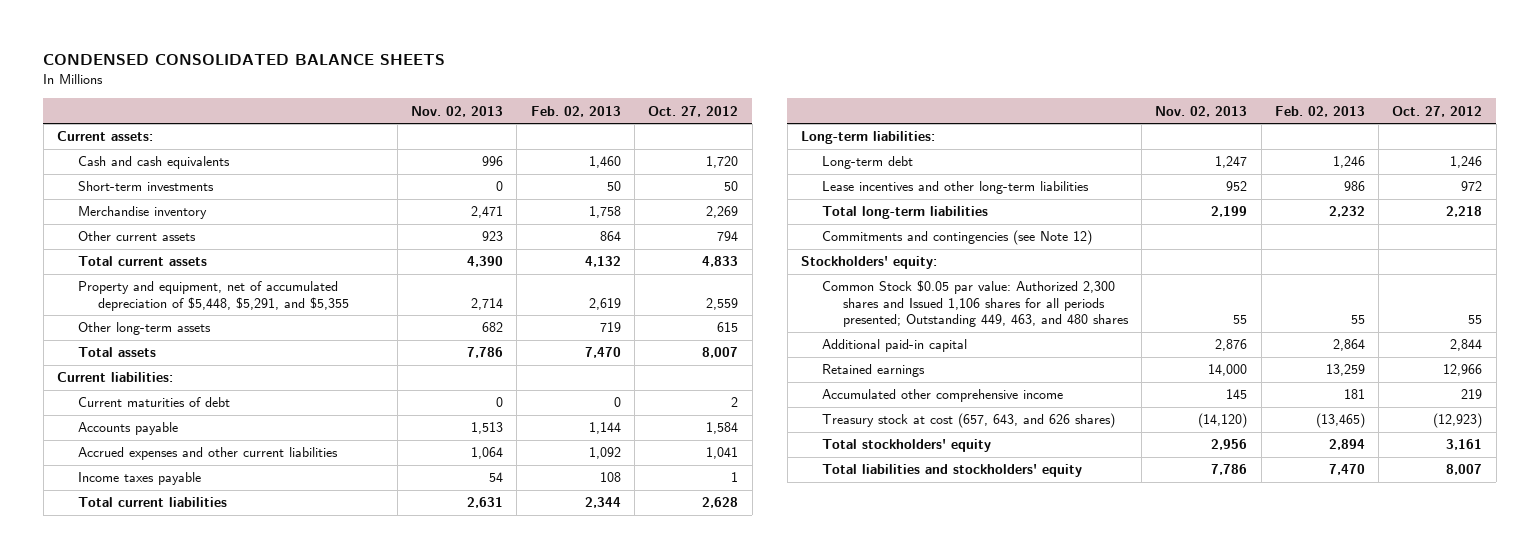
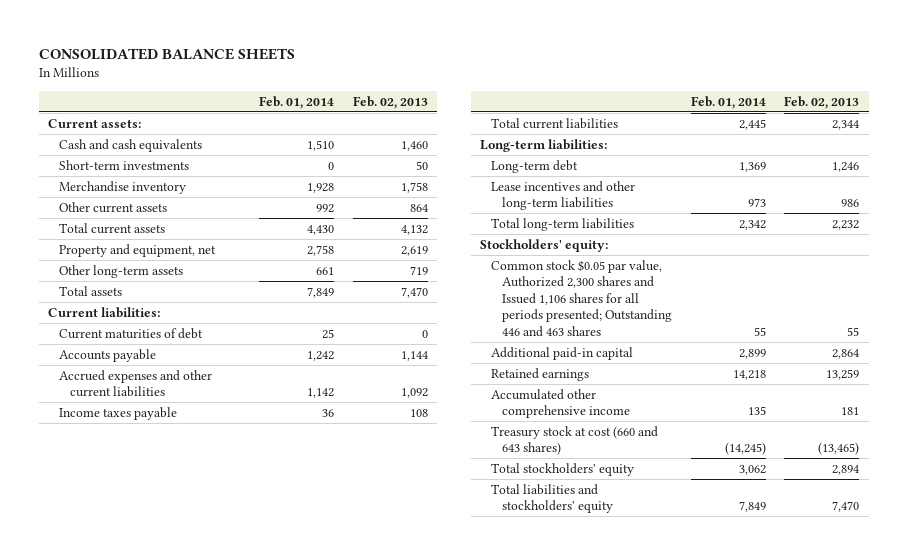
[43,54,446,66] CONDENSED CONSOLIDATED BALANCE SHEETS -> [38,48,295,61] CONSOLIDATED BALANCE SHEETS
[411,105,504,117] Nov. 02, 2013 -> none
[648,105,739,117] Oct. 27, 2012 -> none
none -> [258,95,334,109] Feb. 01, 2014
[77,281,350,311] Property and equipment, net of accumulated depreciation of $5,448, $5,291, and $5,355 -> [59,243,217,257] Property and equipment, net
[821,230,1092,246] Commitments and contingencies (see Note 12) -> none
[821,280,1129,328] Common Stock $0.05 par value: Authorized 2,300 shares and Issued 1,106 shares for all periods presented; Outstanding 449, 463, and 480 shares -> [490,259,672,337] Common stock $0.05 par value, Authorized 2,300 shares and Issued 1,106 shares for all periods presented; Outstanding 446 and 463 shares
[821,413,1115,429] Treasury stock at cost (657, 643, and 626 shares) -> [490,425,658,456] Treasury stock at cost (660 and 643 shares)

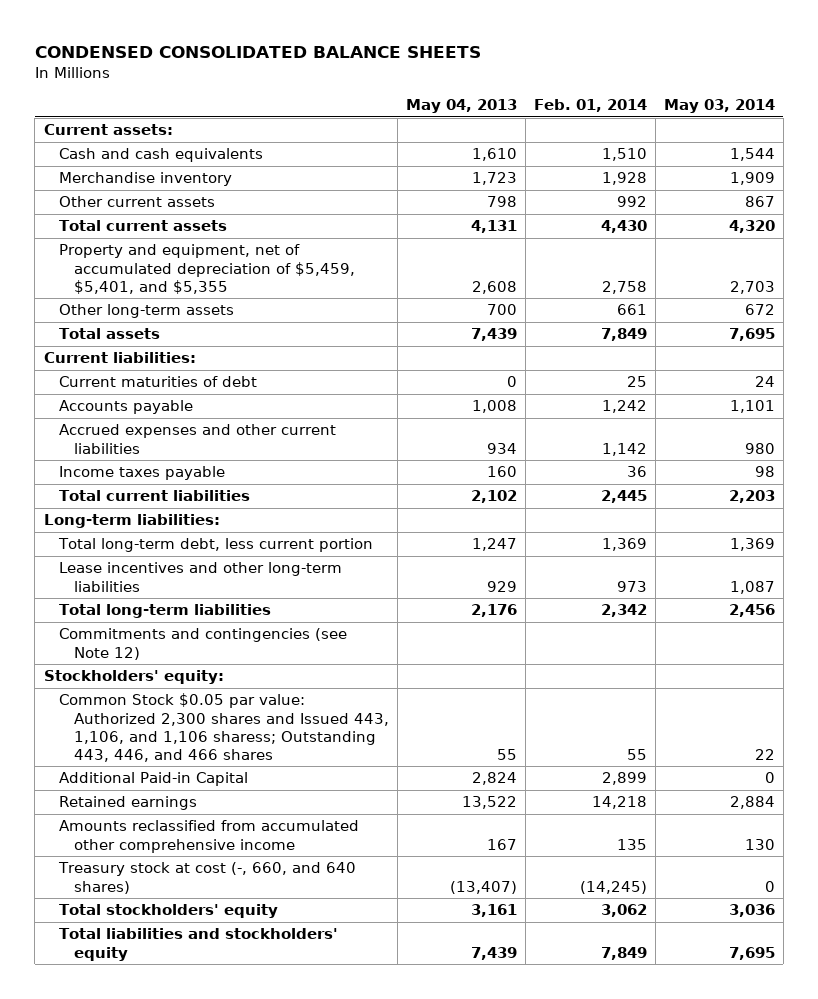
[38,48,295,61] CONSOLIDATED BALANCE SHEETS -> [34,46,481,59] CONDENSED CONSOLIDATED BALANCE SHEETS
[352,95,428,109] Feb. 02, 2013 -> none
none -> [405,99,517,114] May 04, 2013
none -> [663,99,775,114] May 03, 2014
[59,159,190,170] Short-term investments -> none
[59,243,217,257] Property and equipment, net -> [58,244,355,294] Property and equipment, net of accumulated depreciation of $5,459, $5,401, and $5,355
[490,159,578,173] Long-term debt -> [57,538,373,553] Total long-term debt, less current portion
none -> [58,628,347,660] Commitments and contingencies (see Note 12)
[490,259,672,337] Common stock $0.05 par value, Authorized 2,300 shares and Issued 1,106 shares for all periods presented; Outstanding 446 and 463 shares -> [58,693,389,762] Common Stock $0.05 par value: Authorized 2,300 shares and Issued 443, 1,106, and 1,106 sharess; Outstanding 443, 446, and 466 shares
[490,346,633,360] Additional paid-in capital -> [58,772,248,787] Additional Paid-in Capital
[490,388,630,419] Accumulated other comprehensive income -> [58,820,359,853] Amounts reclassified from accumulated other comprehensive income
[490,425,658,456] Treasury stock at cost (660 and 643 shares) -> [57,862,356,894] Treasury stock at cost (-, 660, and 640 shares)

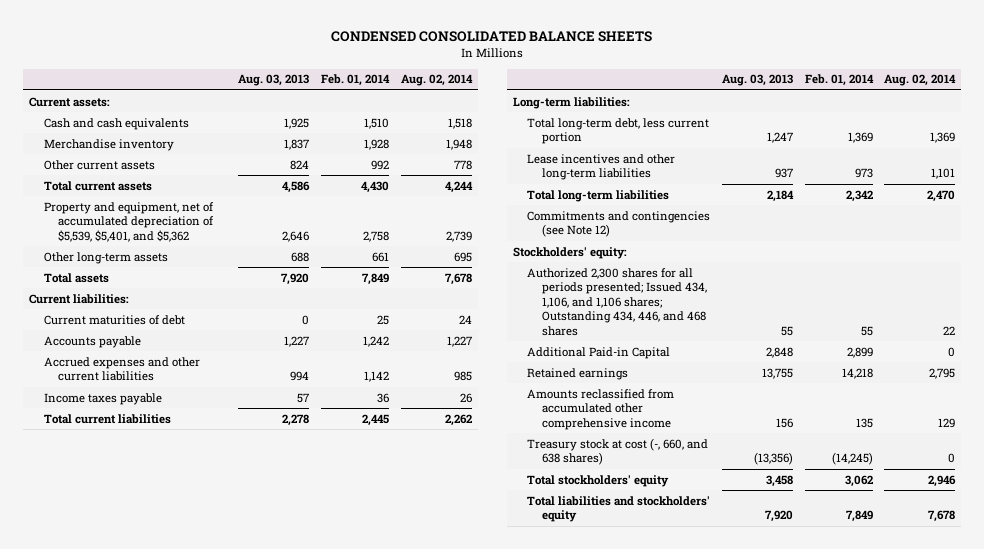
[405,99,517,114] May 04, 2013 -> none
[663,99,775,114] May 03, 2014 -> none
none -> [238,74,310,87] Aug. 03, 2013
none -> [400,74,473,87] Aug. 02, 2014
[58,244,355,294] Property and equipment, net of accumulated depreciation of $5,459, $5,401, and $5,355 -> [43,201,215,242] Property and equipment, net of accumulated depreciation of $5,539, $5,401, and $5,362
[58,693,389,762] Common Stock $0.05 par value: Authorized 2,300 shares and Issued 443, 1,106, and 1,106 sharess; Outstanding 443, 446, and 466 shares -> [527,267,707,336] Authorized 2,300 shares for all periods presented; Issued 434, 1,106, and 1,106 shares; Outstanding 434, 446, and 468 shares
[57,862,356,894] Treasury stock at cost (-, 660, and 640 shares) -> [527,437,709,466] Treasury stock at cost (-, 660, and 638 shares)

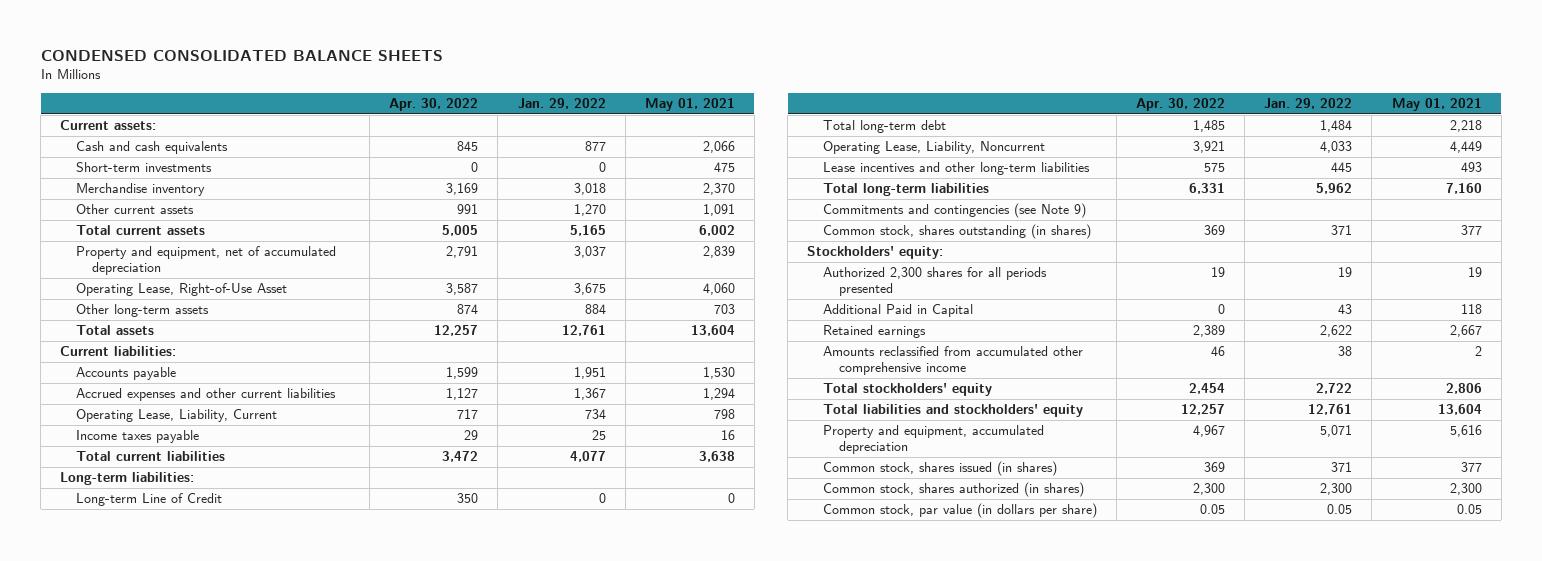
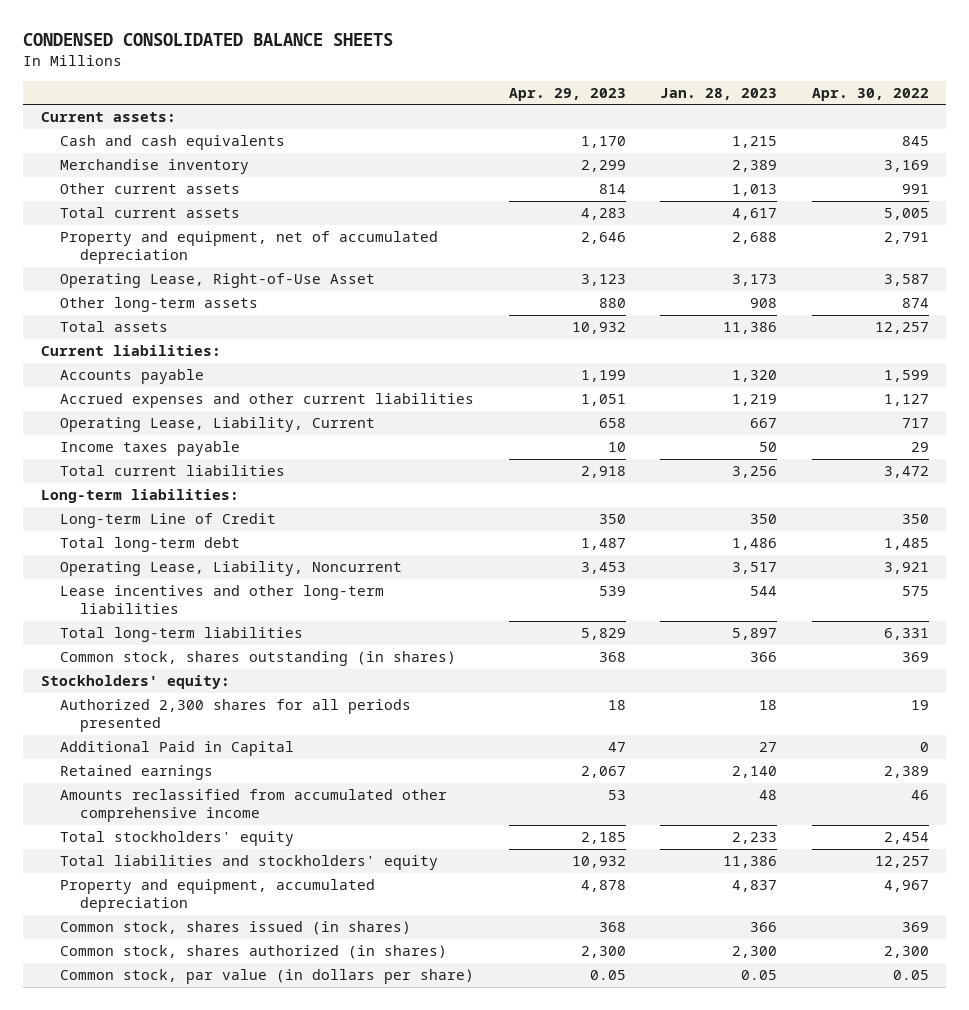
[517,97,606,109] Jan. 29, 2022 -> none
[644,97,735,111] May 01, 2021 -> none
none -> [508,87,626,101] Apr. 29, 2023
none -> [660,87,778,100] Jan. 28, 2023
[76,162,213,173] Short-term investments -> none
[822,203,1086,219] Commitments and contingencies (see Note 9) -> none

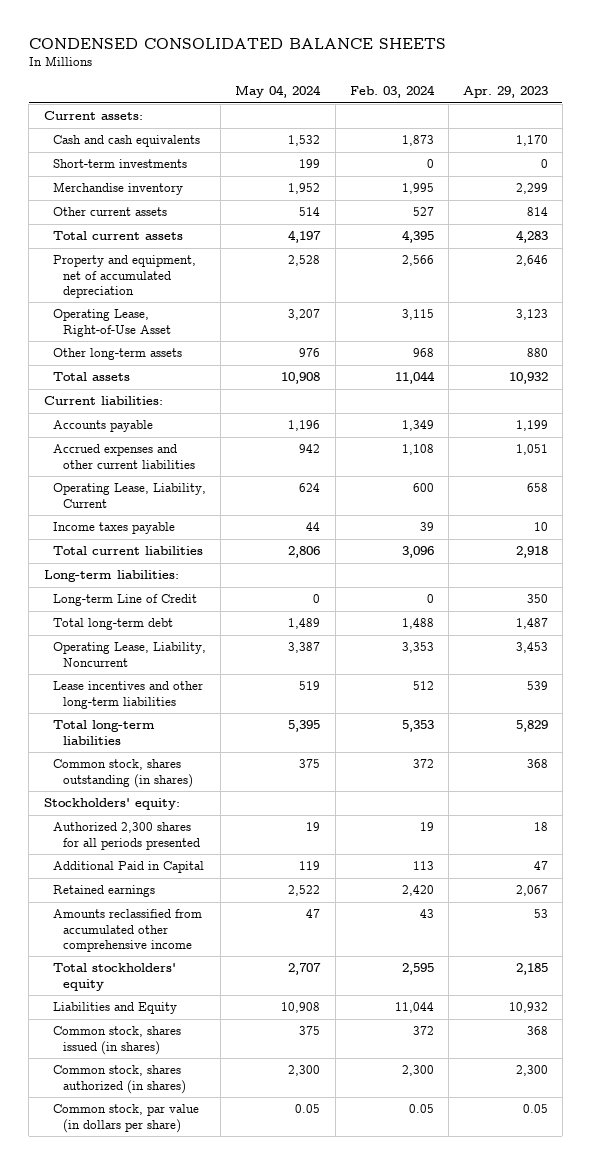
[660,87,778,100] Jan. 28, 2023 -> none
[811,87,929,101] Apr. 30, 2022 -> none
none -> [235,85,322,99] May 04, 2024
none -> [349,85,435,99] Feb. 03, 2024
none -> [53,159,188,169] Short-term investments
[60,879,376,913] Property and equipment, accumulated depreciation -> none
[60,855,439,871] Total liabilities and stockholders' equity -> [53,1002,178,1015] Liabilities and Equity

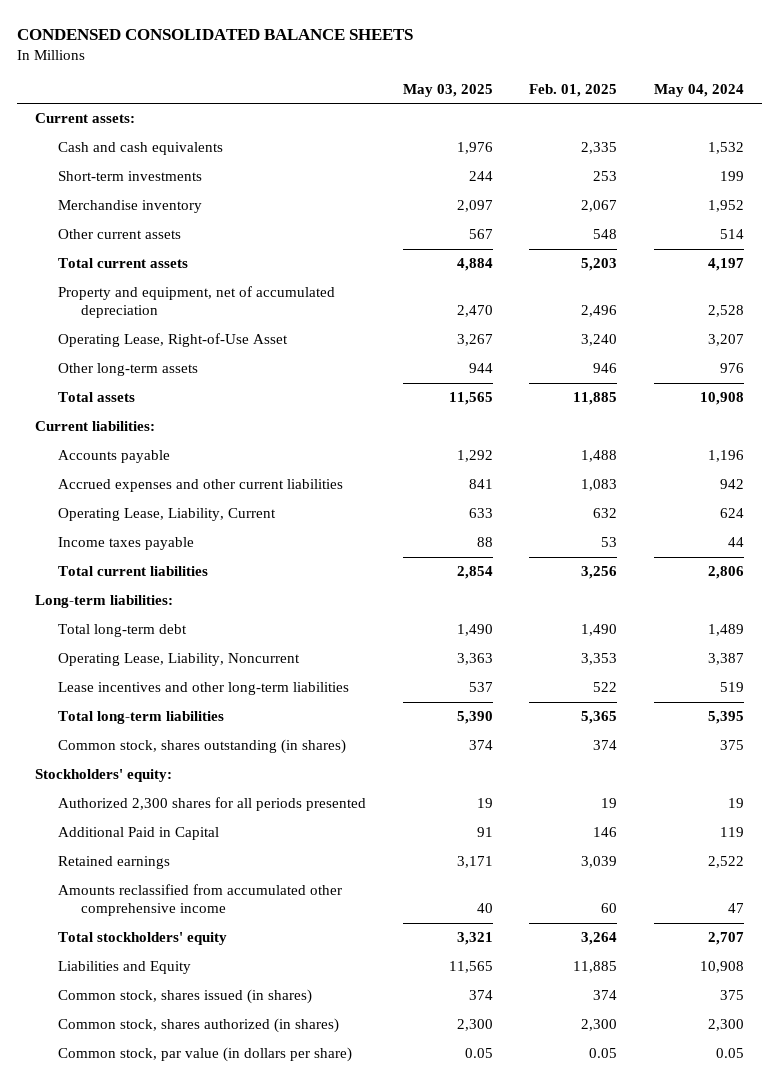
[349,85,435,99] Feb. 03, 2024 -> none
[462,86,548,99] Apr. 29, 2023 -> none
none -> [402,83,493,97] May 03, 2025
none -> [529,83,618,97] Feb. 01, 2025
[53,594,198,607] Long-term Line of Credit -> none

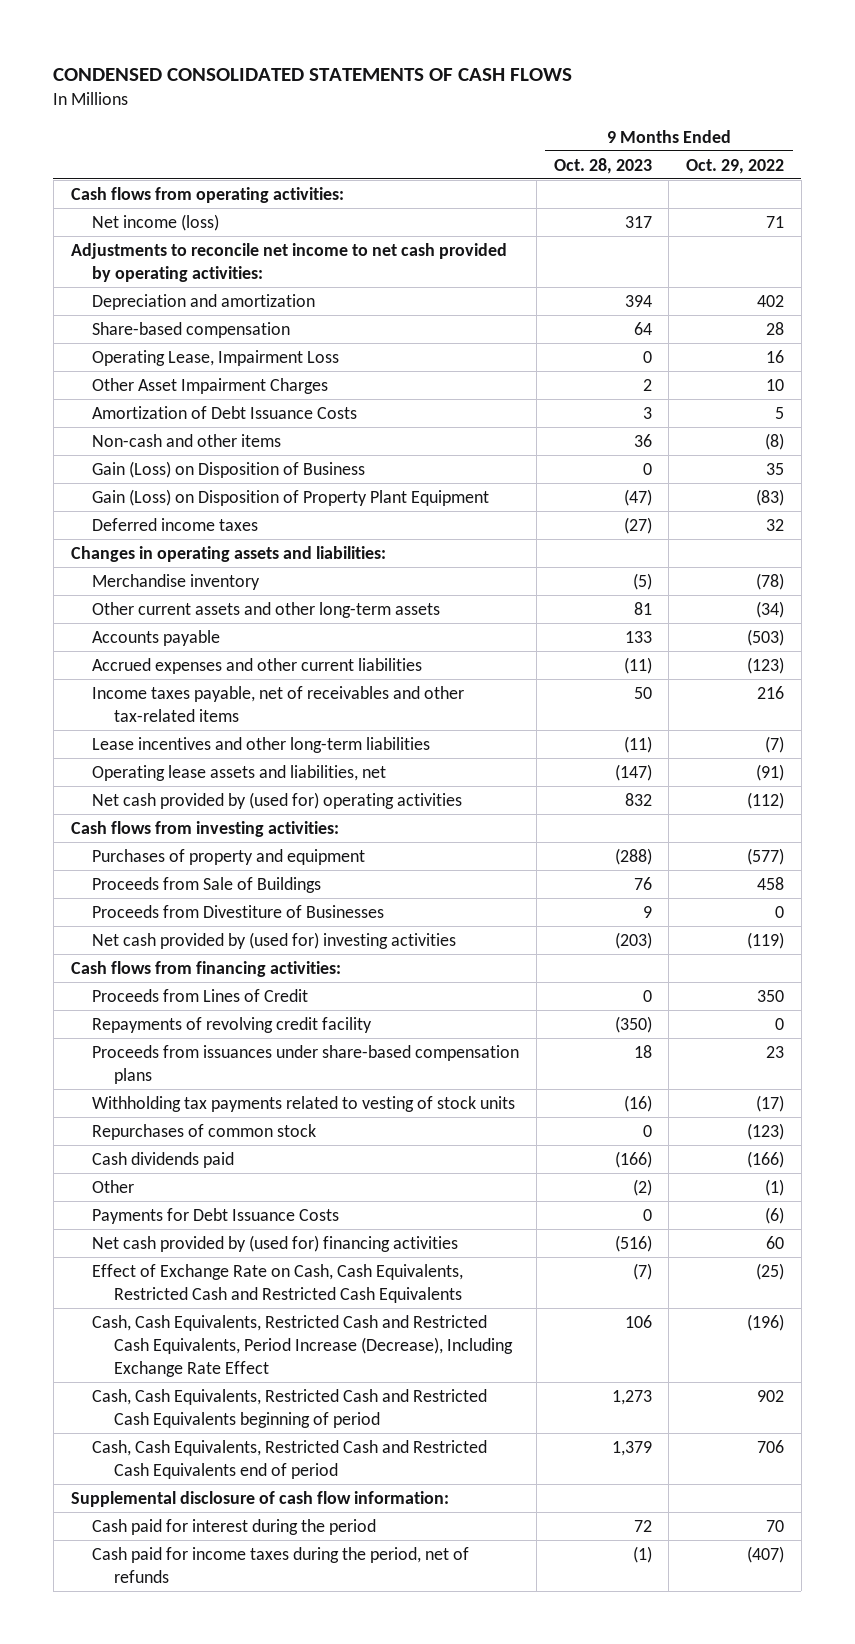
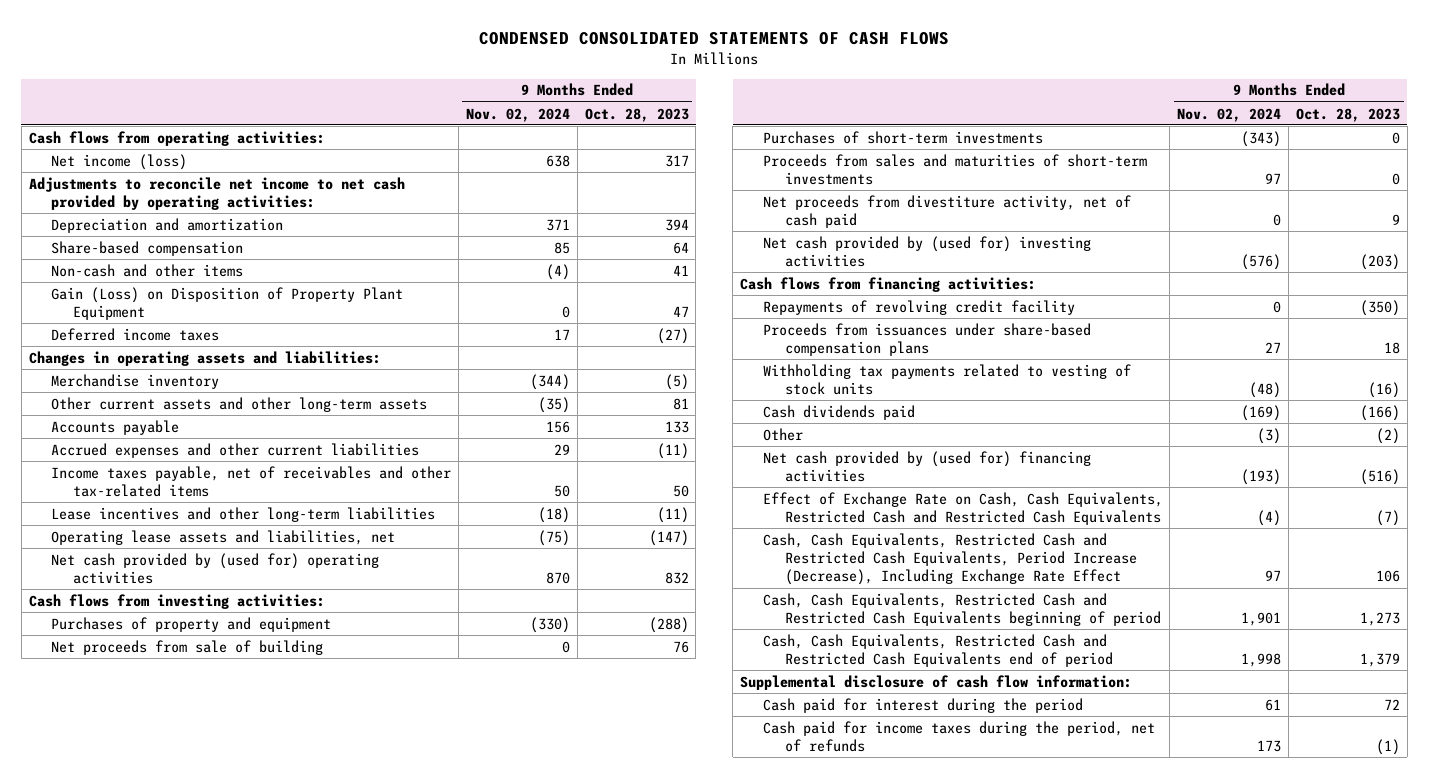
[686,158,785,174] Oct. 29, 2022 -> none
none -> [465,107,570,122] Nov. 02, 2024
[92,349,340,366] Operating Lease, Impairment Loss -> none
[92,377,329,394] Other Asset Impairment Charges -> none
[92,405,358,419] Amortization of Debt Issuance Costs -> none
[92,460,366,478] Gain (Loss) on Disposition of Business -> none
[633,433,652,447] 36 -> [672,264,689,276] 41
[623,488,652,506] (47) -> [672,306,689,318] 47
[92,876,322,893] Proceeds from Sale of Buildings -> [51,639,324,655] Net proceeds from sale of building
none -> [762,130,1043,144] Purchases of short-term investments
none -> [762,153,1147,186] Proceeds from sales and maturities of short-term investments
[92,904,385,918] Proceeds from Divestiture of Businesses -> [762,194,1131,229] Net proceeds from divestiture activity, net of cash paid
[92,988,309,1002] Proceeds from Lines of Credit -> none
[92,1123,317,1140] Repurchases of common stock -> none
[92,1207,340,1224] Payments for Debt Issuance Costs -> none

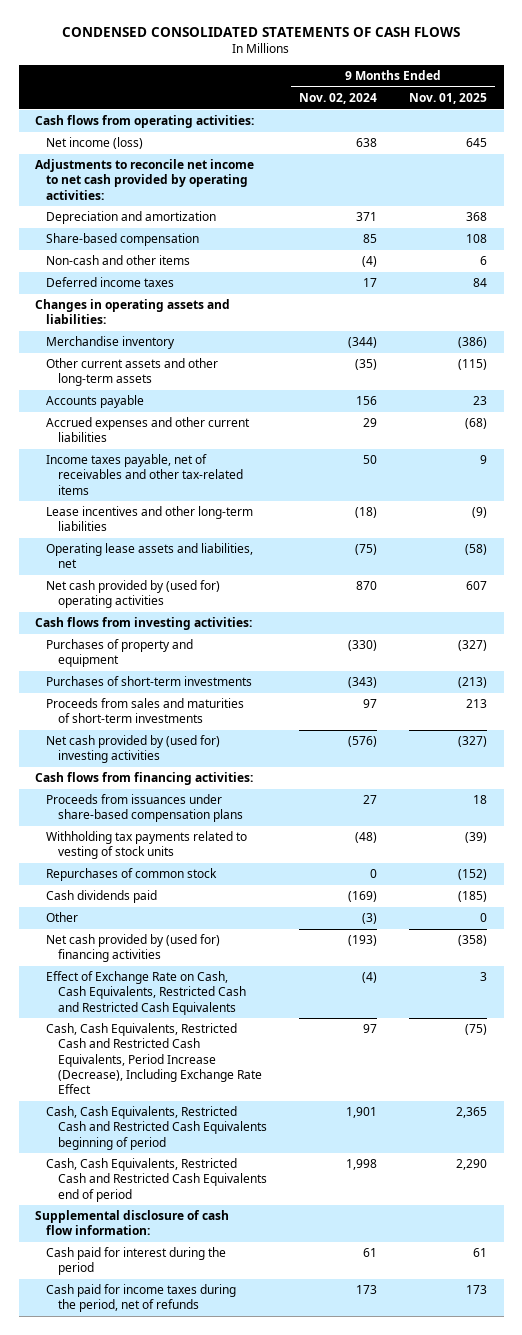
[584,107,689,122] Oct. 28, 2023 -> none
none -> [409,92,488,104] Nov. 01, 2025
[51,286,404,321] Gain (Loss) on Disposition of Property Plant Equipment -> none
[51,639,324,655] Net proceeds from sale of building -> none
[762,194,1131,229] Net proceeds from divestiture activity, net of cash paid -> none
[762,299,1075,315] Repayments of revolving credit facility -> none
none -> [46,868,218,882] Repurchases of common stock

